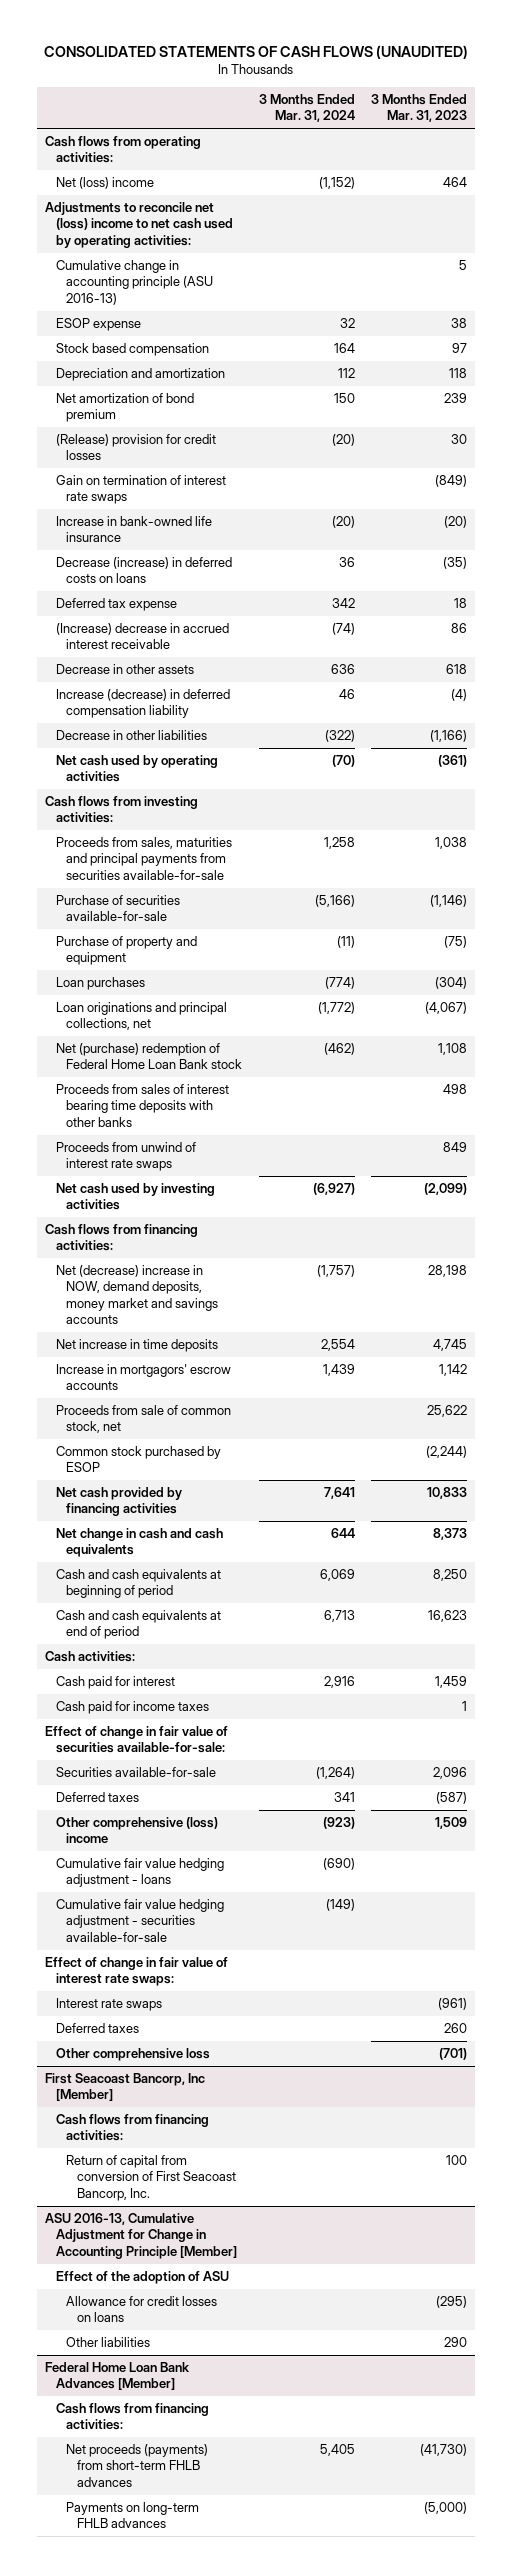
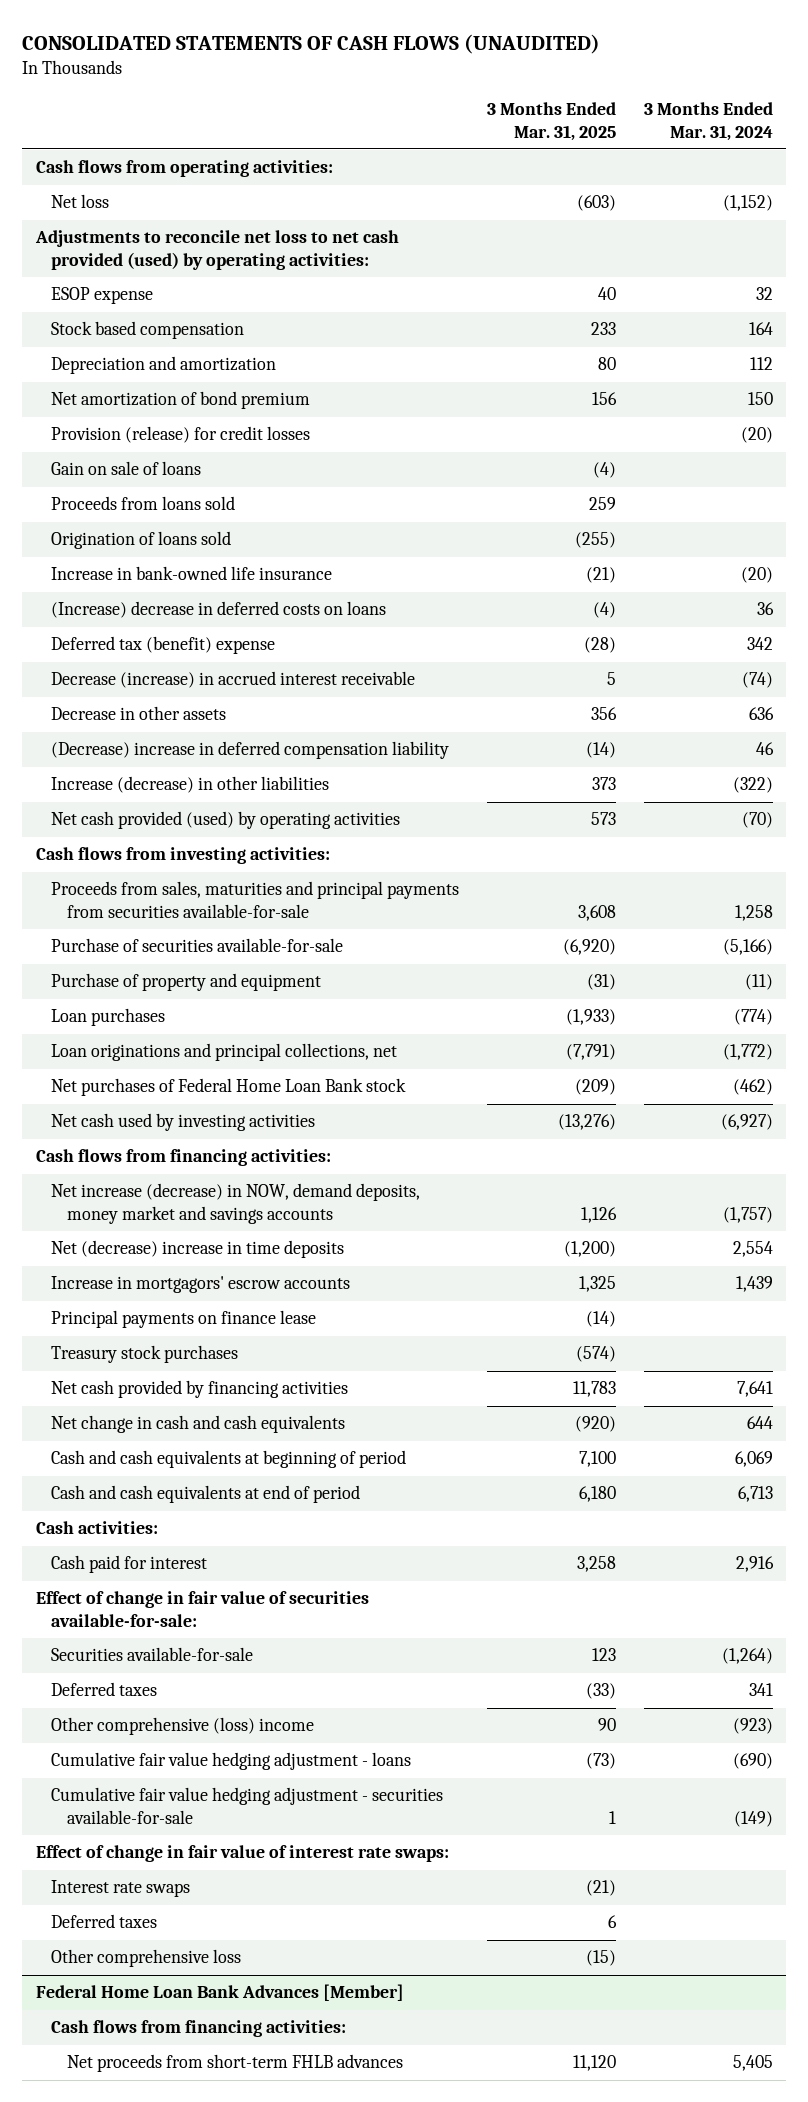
[370,94,467,123] 3 Months Ended Mar. 31, 2023 -> none
none -> [486,102,616,141] 3 Months Ended Mar. 31, 2025
[55,260,214,305] Cumulative change in accounting principle (ASU 2016-13) -> none
[55,177,154,190] Net (loss) income -> [51,194,110,209] Net loss
[45,202,233,248] Adjustments to reconcile net (loss) income to net cash used by operating activities: -> [34,230,399,270] Adjustments to reconcile net loss to net cash provided (used) by operating activities:
[55,475,226,505] Gain on termination of interest rate swaps -> none
[55,434,216,461] (Release) provision for credit losses -> [51,426,311,444] Provision (release) for credit losses
none -> [51,461,202,476] Gain on sale of loans
none -> [51,496,236,511] Proceeds from loans sold
none -> [51,531,232,550] Origination of loans sold
[55,557,232,584] Decrease (increase) in deferred costs on loans -> [51,601,387,619] (Increase) decrease in deferred costs on loans
[55,598,177,612] Deferred tax expense -> [51,636,276,655] Deferred tax (benefit) expense
[55,623,229,650] (Increase) decrease in accrued interest receivable -> [51,671,416,689] Decrease (increase) in accrued interest receivable
[55,689,230,719] Increase (decrease) in deferred compensation liability -> [51,741,450,760] (Decrease) increase in deferred compensation liability
[55,730,207,741] Decrease in other liabilities -> [51,776,330,794] Increase (decrease) in other liabilities
[55,755,218,783] Net cash used by operating activities -> [51,811,401,830] Net cash provided (used) by operating activities
[55,1084,229,1127] Proceeds from sales of interest bearing time deposits with other banks -> none
[55,1142,196,1172] Proceeds from unwind of interest rate swaps -> none
[55,1043,243,1070] Net (purchase) redemption of Federal Home Loan Bank stock -> [51,1078,407,1097] Net purchases of Federal Home Loan Bank stock
[55,1265,219,1324] Net (decrease) increase in NOW, demand deposits, money market and savings accounts -> [51,1183,421,1224] Net increase (decrease) in NOW, demand deposits, money market and savings accounts
[55,1339,218,1353] Net increase in time deposits -> [51,1240,345,1259] Net (decrease) increase in time deposits
[55,1405,231,1434] Proceeds from sale of common stock, net -> none
[55,1446,221,1473] Common stock purchased by ESOP -> none
none -> [51,1310,317,1329] Principal payments on finance lease
none -> [51,1345,239,1364] Treasury stock purchases
[55,1701,209,1715] Cash paid for income taxes -> none
[45,2073,206,2102] First Seacoast Bancorp, Inc [Member] -> none
[55,2114,209,2142] Cash flows from financing activities: -> none
[66,2155,237,2201] Return of capital from conversion of First Seacoast Bancorp, Inc. -> none
[45,2213,237,2259] ASU 2016-13, Cumulative Adjustment for Change in Accounting Principle [Member] -> none
[55,2271,229,2285] Effect of the adoption of ASU -> none
[66,2296,218,2323] Allowance for credit losses on loans -> none
[66,2337,151,2348] Other liabilities -> none
[66,2502,200,2529] Payments on long-term FHLB advances -> none
[66,2444,209,2487] Net proceeds (payments) from short-term FHLB advances -> [67,2054,404,2073] Net proceeds from short-term FHLB advances

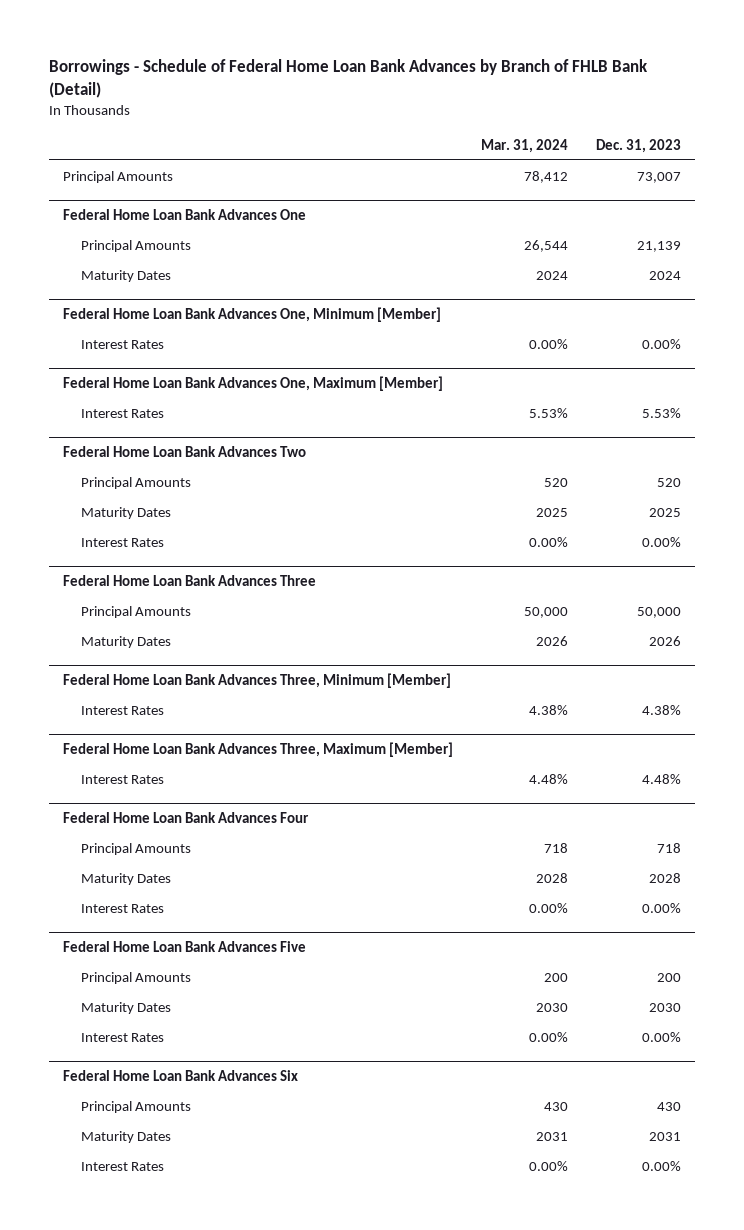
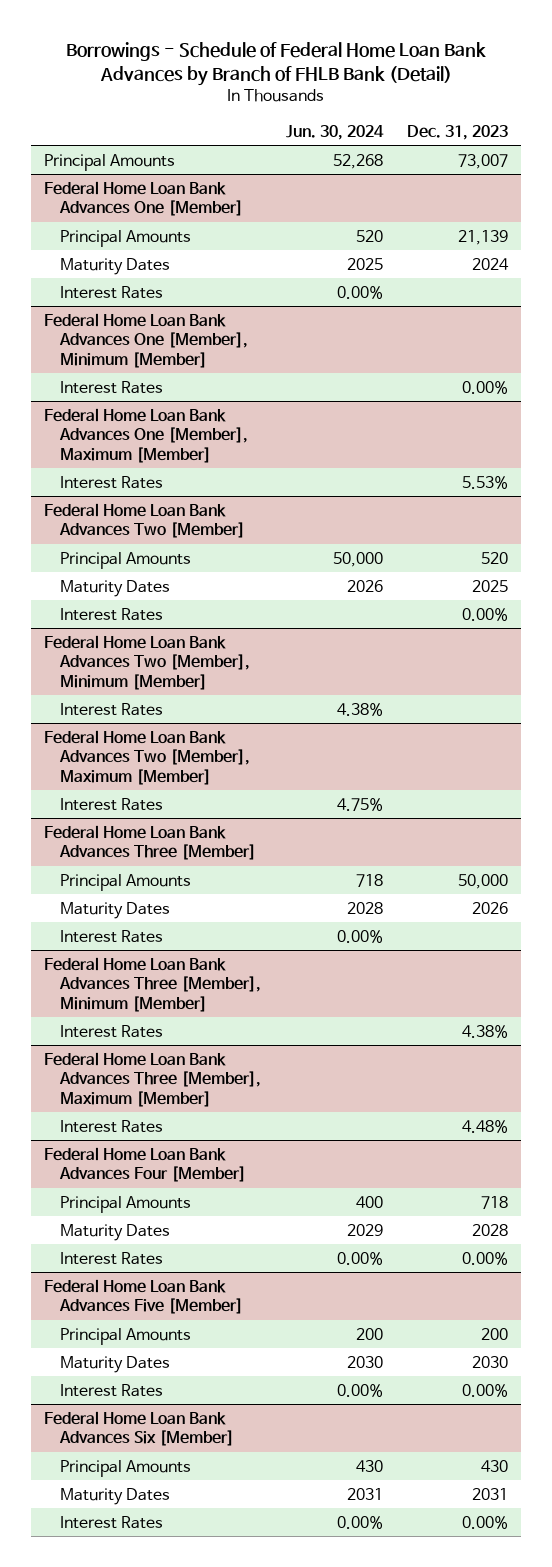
[481,138,569,153] Mar. 31, 2024 -> none
none -> [285,125,384,141] Jun. 30, 2024
[62,209,306,221] Federal Home Loan Bank Advances One -> [43,180,244,217] Federal Home Loan Bank Advances One [Member]
none -> [60,285,164,299] Interest Rates
[62,307,441,323] Federal Home Loan Bank Advances One, Minimum [Member] -> [43,312,249,368] Federal Home Loan Bank Advances One [Member], Minimum [Member]
[62,376,443,392] Federal Home Loan Bank Advances One, Maximum [Member] -> [43,407,249,463] Federal Home Loan Bank Advances One [Member], Maximum [Member]
[62,446,306,458] Federal Home Loan Bank Advances Two -> [43,502,246,539] Federal Home Loan Bank Advances Two [Member]
none -> [43,634,251,690] Federal Home Loan Bank Advances Two [Member], Minimum [Member]
none -> [60,702,164,716] Interest Rates
none -> [43,729,251,785] Federal Home Loan Bank Advances Two [Member], Maximum [Member]
none -> [60,797,164,811] Interest Rates
[62,575,316,587] Federal Home Loan Bank Advances Three -> [43,824,257,861] Federal Home Loan Bank Advances Three [Member]
none -> [60,929,164,943] Interest Rates
[62,673,451,689] Federal Home Loan Bank Advances Three, Minimum [Member] -> [43,956,262,1012] Federal Home Loan Bank Advances Three [Member], Minimum [Member]
[62,742,453,758] Federal Home Loan Bank Advances Three, Maximum [Member] -> [43,1051,262,1107] Federal Home Loan Bank Advances Three [Member], Maximum [Member]
[62,812,309,824] Federal Home Loan Bank Advances Four -> [43,1146,247,1183] Federal Home Loan Bank Advances Four [Member]
[62,941,306,953] Federal Home Loan Bank Advances Five -> [43,1278,244,1315] Federal Home Loan Bank Advances Five [Member]
[62,1070,298,1082] Federal Home Loan Bank Advances Six -> [43,1410,235,1447] Federal Home Loan Bank Advances Six [Member]

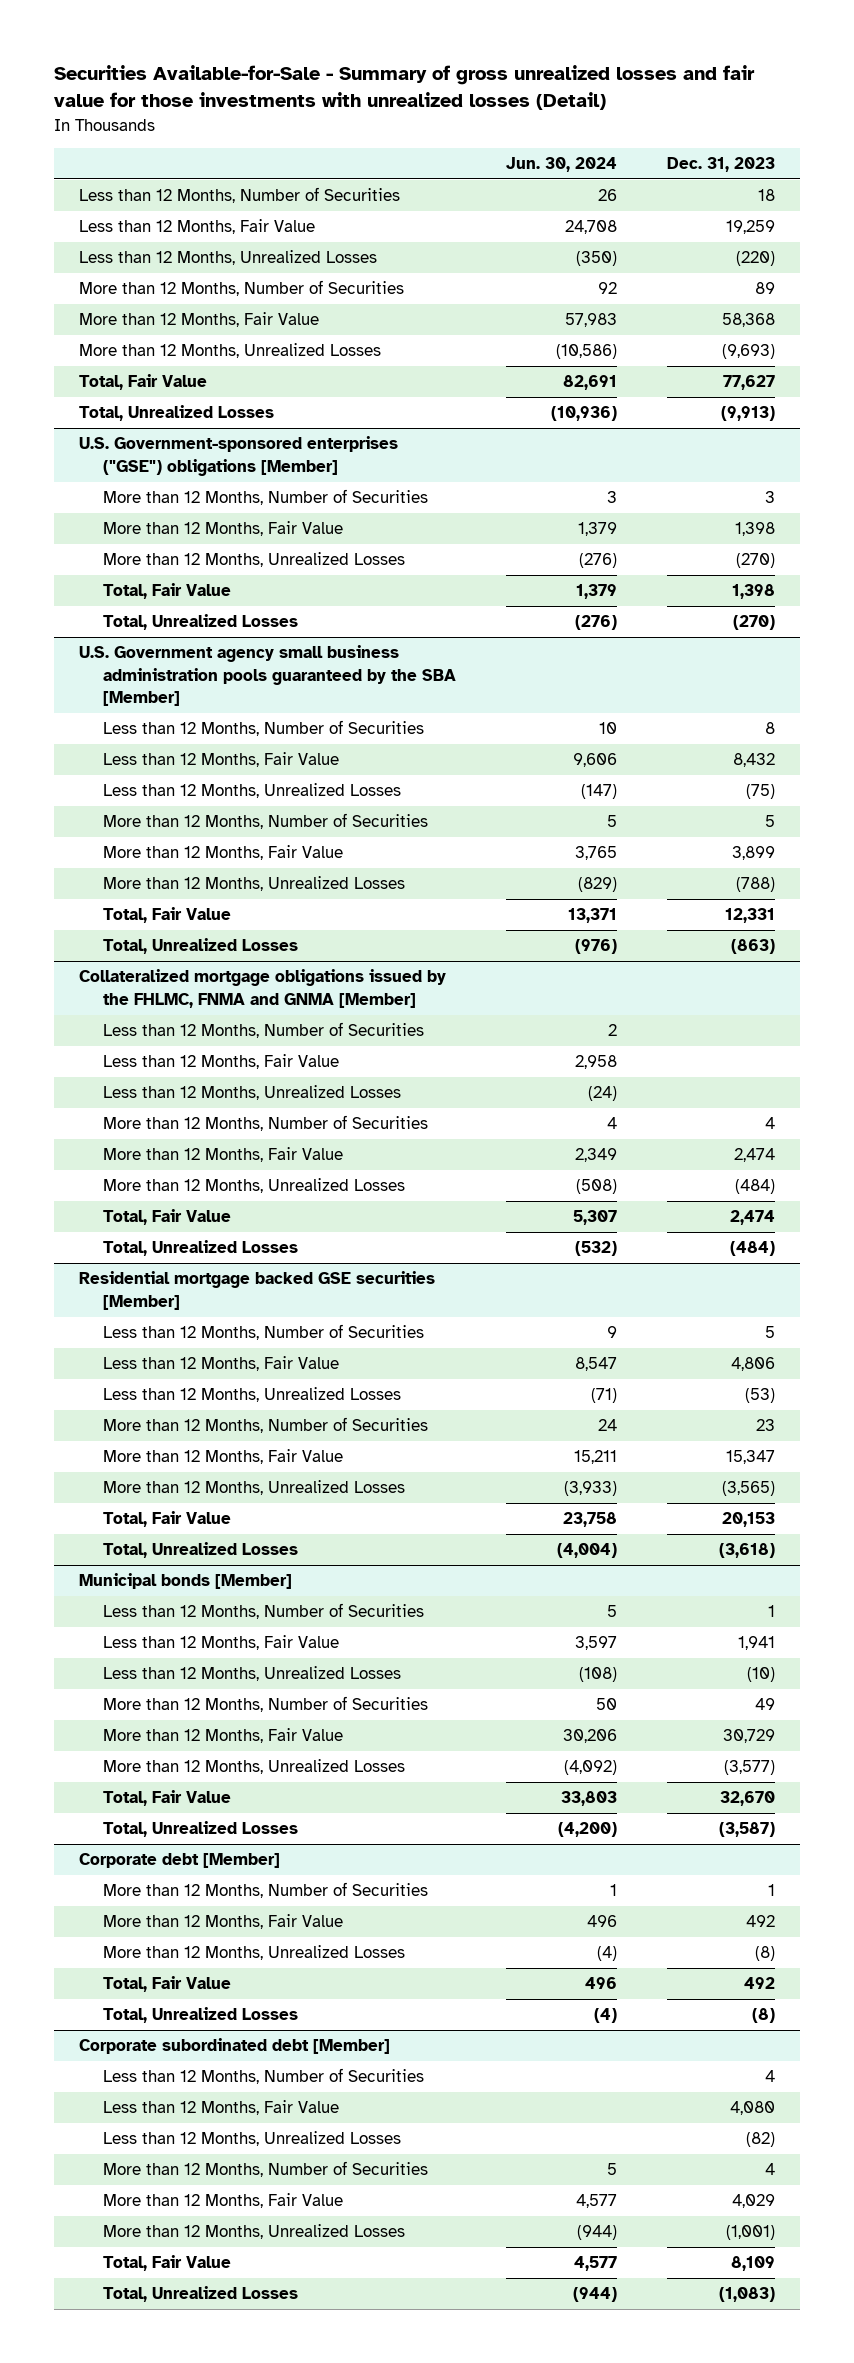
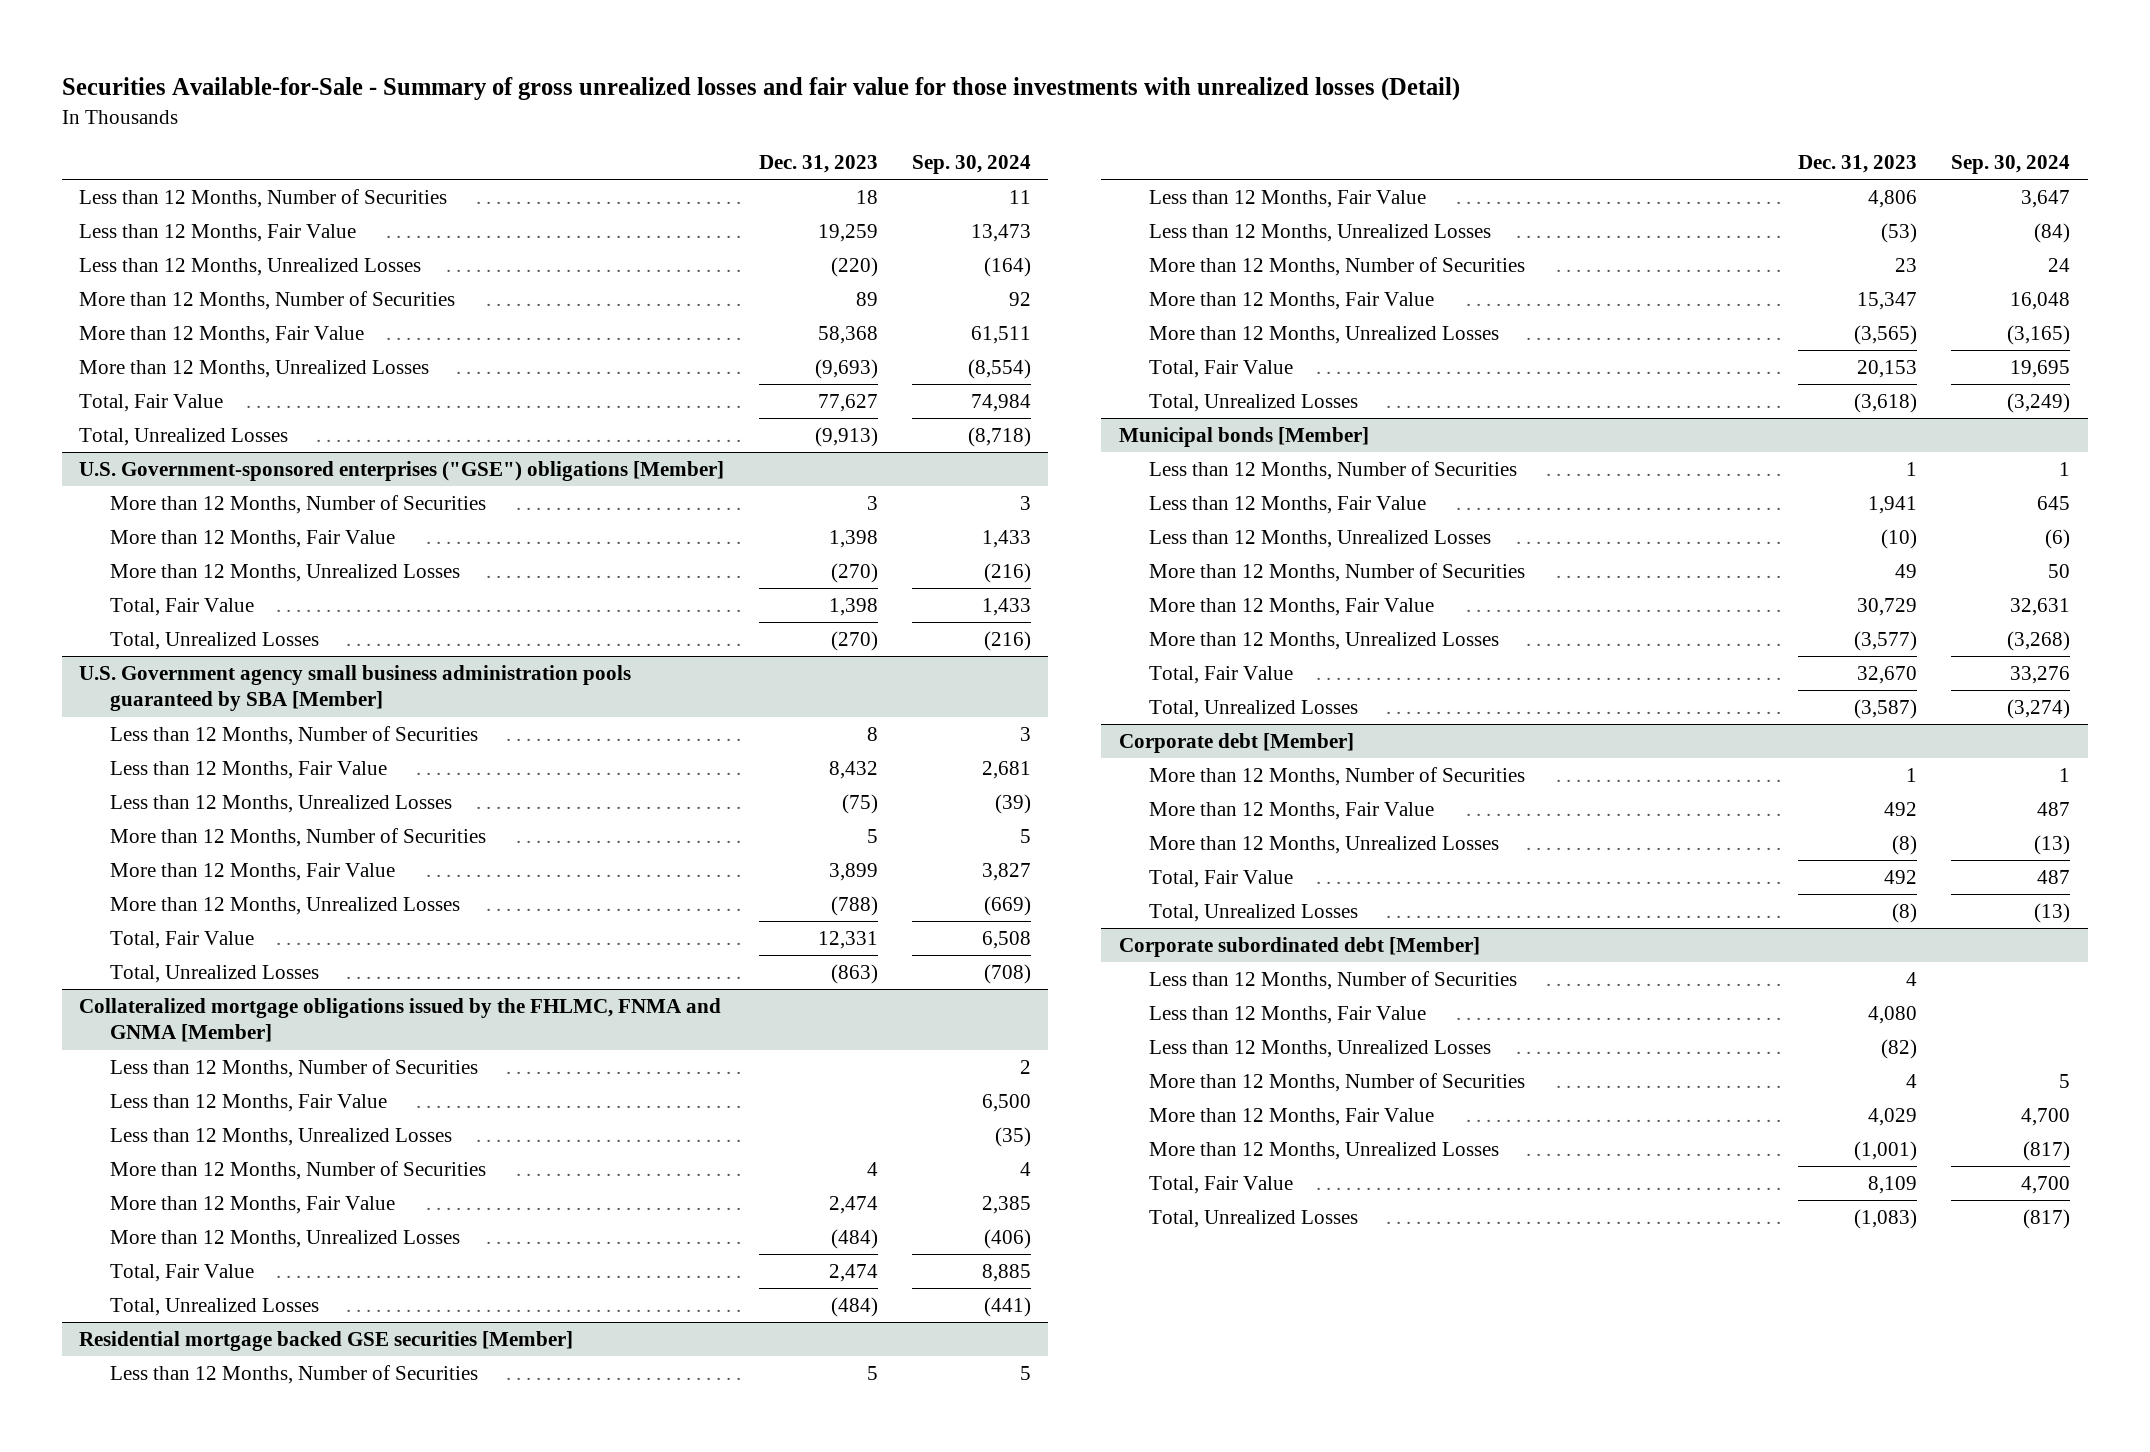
[506,157,618,173] Jun. 30, 2024 -> none
none -> [912,155,1032,175] Sep. 30, 2024
[78,645,457,707] U.S. Government agency small business administration pools guaranteed by the SBA [Member] -> [79,665,632,712] U.S. Government agency small business administration pools guaranteed by SBA [Member]

